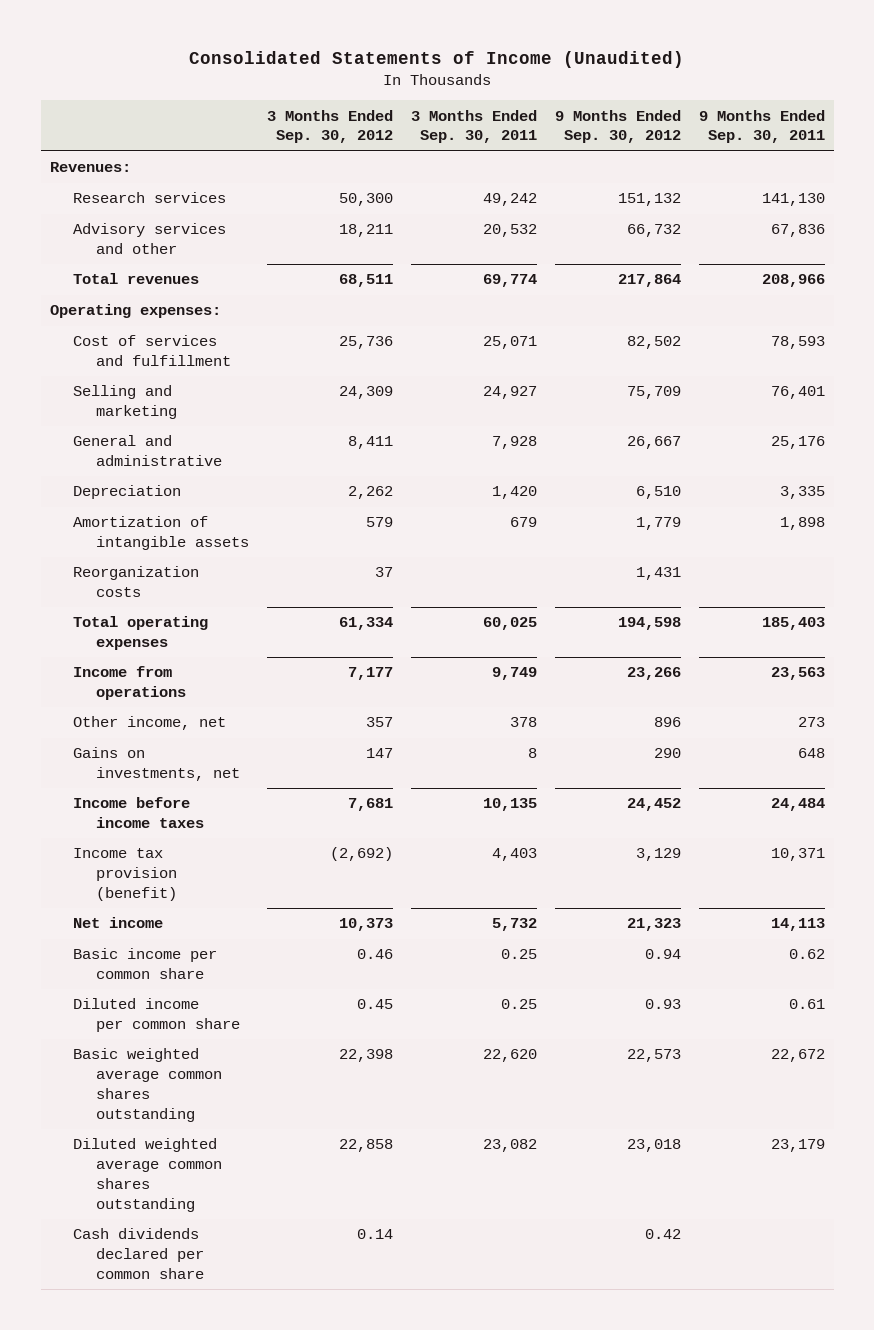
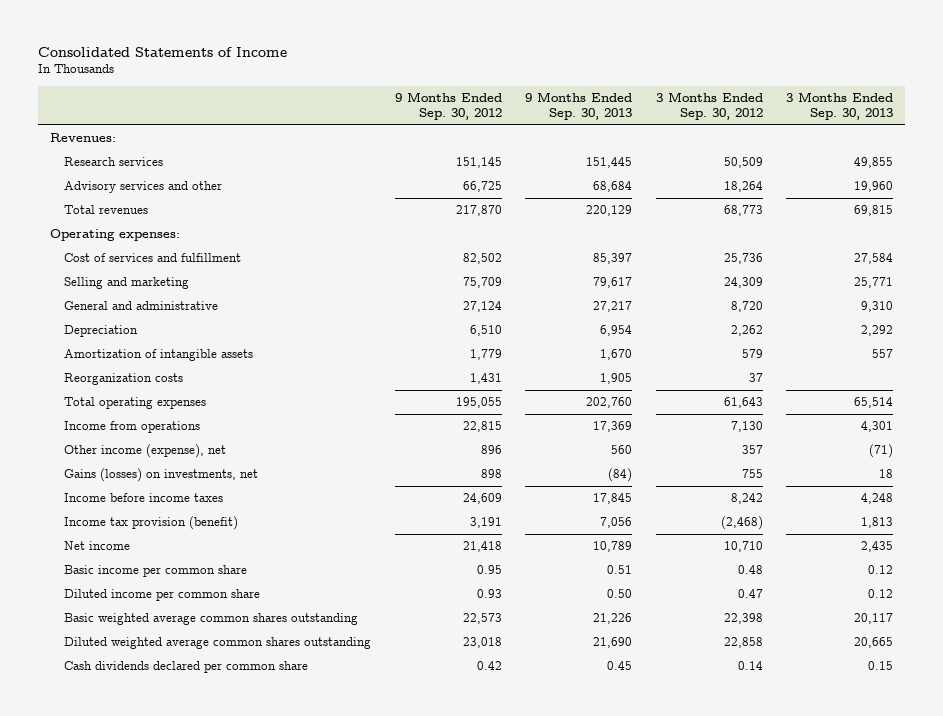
[189,51,685,69] Consolidated Statements of Income (Unaudited) -> [37,46,287,57] Consolidated Statements of Income
[410,109,537,144] 3 Months Ended Sep. 30, 2011 -> none
[698,109,825,144] 9 Months Ended Sep. 30, 2011 -> none
none -> [525,92,633,120] 9 Months Ended Sep. 30, 2013
none -> [786,92,894,120] 3 Months Ended Sep. 30, 2013
[338,193,393,207] 50,300 -> [723,157,763,169] 50,509
[617,193,681,207] 151,132 -> [455,157,502,169] 151,145
[338,224,393,238] 18,211 -> [723,181,763,193] 18,264
[626,224,681,238] 66,732 -> [462,181,502,193] 66,725
[338,274,393,288] 68,511 -> [723,205,763,217] 68,773
[617,274,681,288] 217,864 -> [455,205,502,217] 217,870
[347,436,393,450] 8,411 -> [730,301,763,313] 8,720
[626,436,681,450] 26,667 -> [462,301,502,313] 27,124
[338,617,393,631] 61,334 -> [723,397,763,409] 61,643
[617,617,681,631] 194,598 -> [455,397,502,409] 195,055
[347,667,393,681] 7,177 -> [730,421,763,433] 7,130
[626,667,681,681] 23,266 -> [462,421,502,433] 22,815
[72,716,226,731] Other income, net -> [64,444,227,459] Other income (expense), net
[72,747,240,782] Gains on investments, net -> [64,468,259,483] Gains (losses) on investments, net
[365,748,393,759] 147 -> [741,469,763,479] 755
[653,748,681,759] 290 -> [480,469,502,479] 898
[347,798,393,812] 7,681 -> [730,493,763,505] 8,242
[626,798,681,812] 24,452 -> [462,493,502,505] 24,609
[329,847,393,862] (2,692) -> [720,516,763,531] (2,468)
[635,848,681,862] 3,129 -> [469,517,502,529] 3,191
[338,918,393,932] 10,373 -> [723,541,763,553] 10,710
[626,918,681,932] 21,323 -> [462,541,502,553] 21,418
[356,949,393,960] 0.46 -> [737,565,763,575] 0.48
[644,949,681,960] 0.94 -> [476,565,502,575] 0.95
[356,999,393,1010] 0.45 -> [737,589,763,599] 0.47

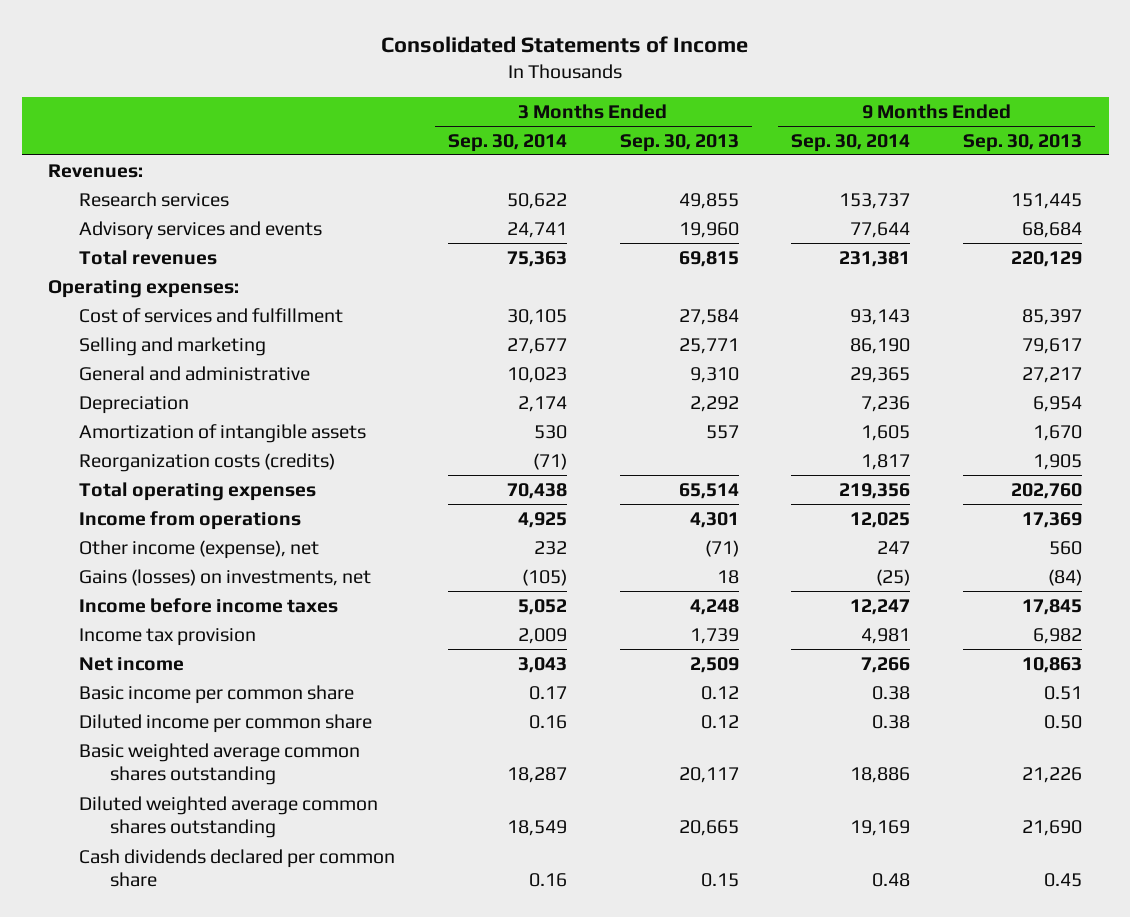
[394,92,502,120] 9 Months Ended Sep. 30, 2012 -> none
[655,92,763,120] 3 Months Ended Sep. 30, 2012 -> none
none -> [447,133,567,152] Sep. 30, 2014
none -> [791,133,911,152] Sep. 30, 2014
[64,181,223,194] Advisory services and other -> [79,220,323,240] Advisory services and events
[64,373,184,386] Reorganization costs -> [79,452,336,472] Reorganization costs (credits)
[64,516,239,531] Income tax provision (benefit) -> [79,627,257,646] Income tax provision
[600,517,633,529] 7,056 -> [1033,627,1083,644] 6,982
[861,517,894,529] 1,813 -> [689,627,739,644] 1,739
[593,541,633,553] 10,789 -> [1022,656,1083,673] 10,863
[861,541,894,553] 2,435 -> [689,656,739,673] 2,509

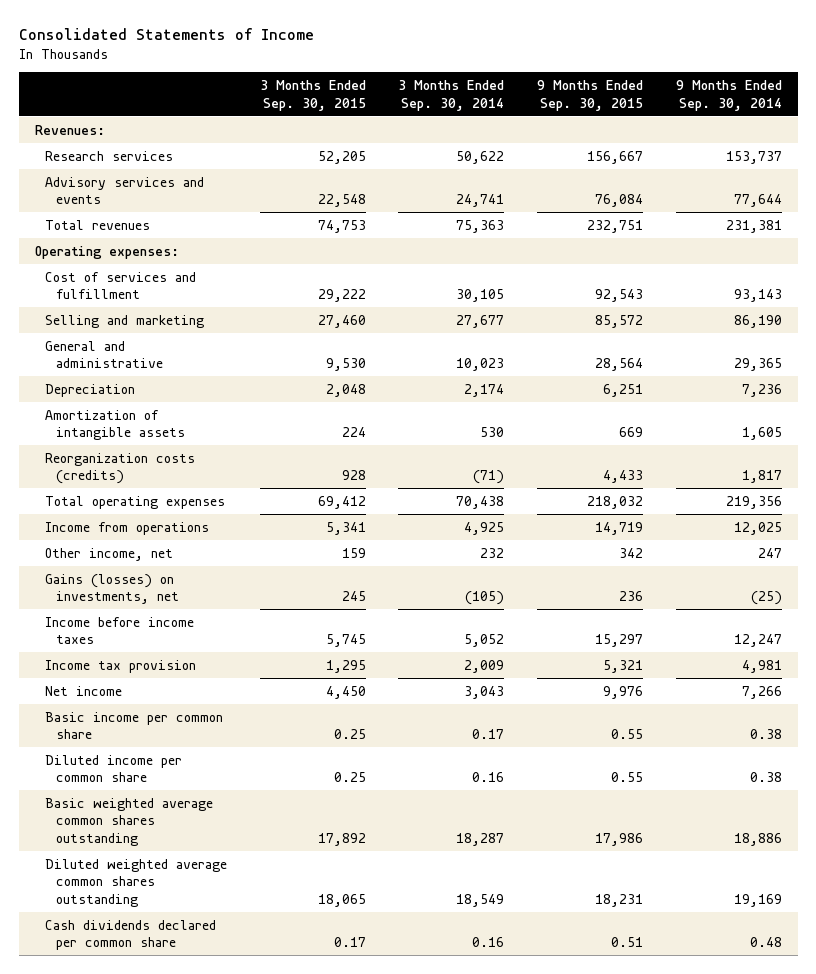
[619,133,739,152] Sep. 30, 2013 -> none
[963,133,1083,152] Sep. 30, 2013 -> none
none -> [259,80,366,111] 3 Months Ended Sep. 30, 2015
none -> [537,80,644,111] 9 Months Ended Sep. 30, 2015
[79,539,320,559] Other income (expense), net -> [45,547,174,561] Other income, net

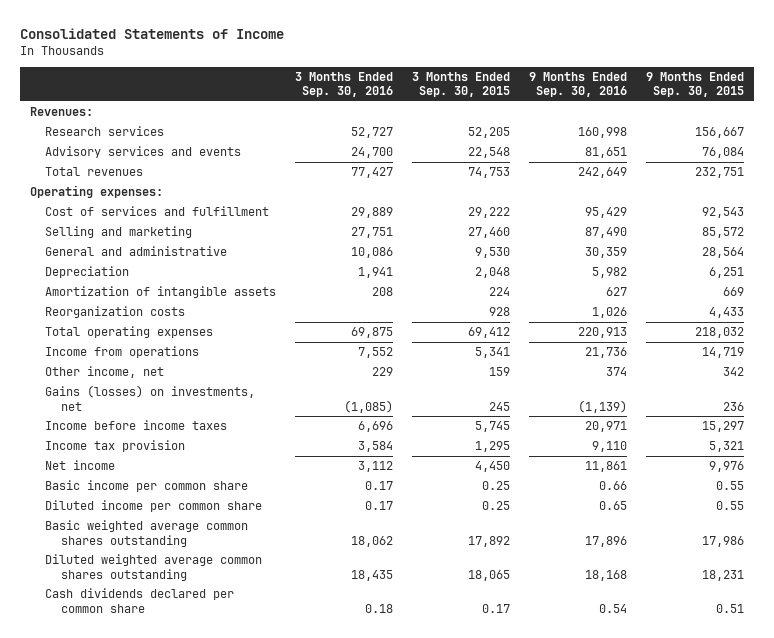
[398,80,505,111] 3 Months Ended Sep. 30, 2014 -> none
[675,80,782,111] 9 Months Ended Sep. 30, 2014 -> none
none -> [295,71,394,98] 3 Months Ended Sep. 30, 2016
none -> [529,71,628,98] 9 Months Ended Sep. 30, 2016
[45,452,196,485] Reorganization costs (credits) -> [45,306,186,319] Reorganization costs

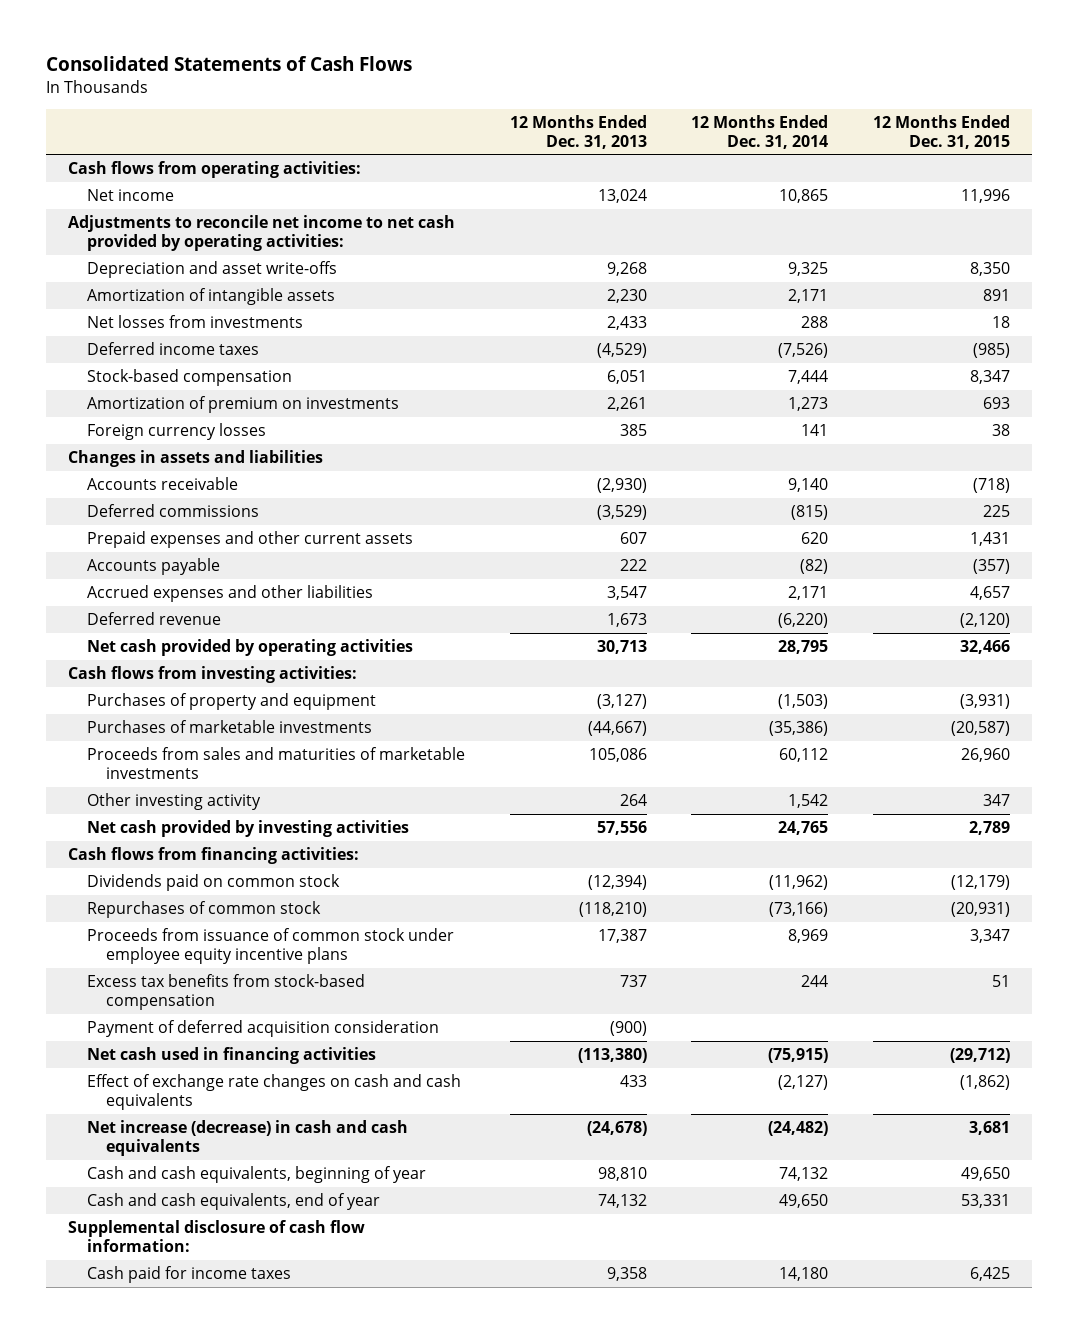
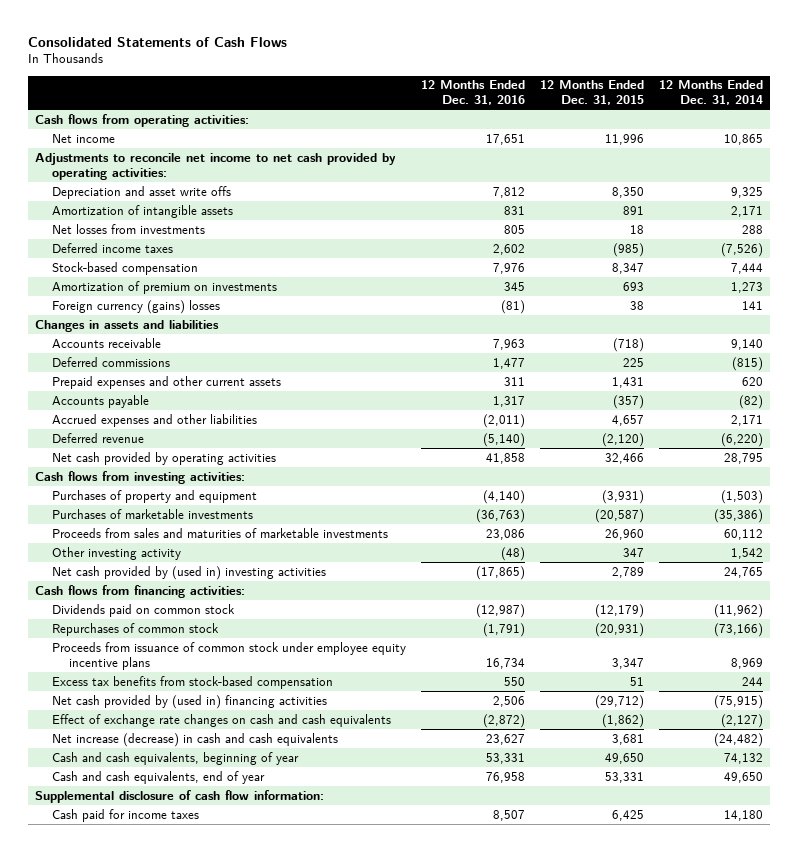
[509,114,647,149] 12 Months Ended Dec. 31, 2013 -> none
none -> [421,80,526,106] 12 Months Ended Dec. 31, 2016
[87,260,338,278] Depreciation and asset write-offs -> [52,185,232,199] Depreciation and asset write offs
[87,422,267,440] Foreign currency losses -> [52,299,221,314] Foreign currency (gains) losses
[87,819,410,837] Net cash provided by investing activities -> [52,565,327,580] Net cash provided by (used in) investing activities
[87,1019,440,1037] Payment of deferred acquisition consideration -> none
[87,1046,377,1064] Net cash used in financing activities -> [52,694,328,709] Net cash provided by (used in) financing activities

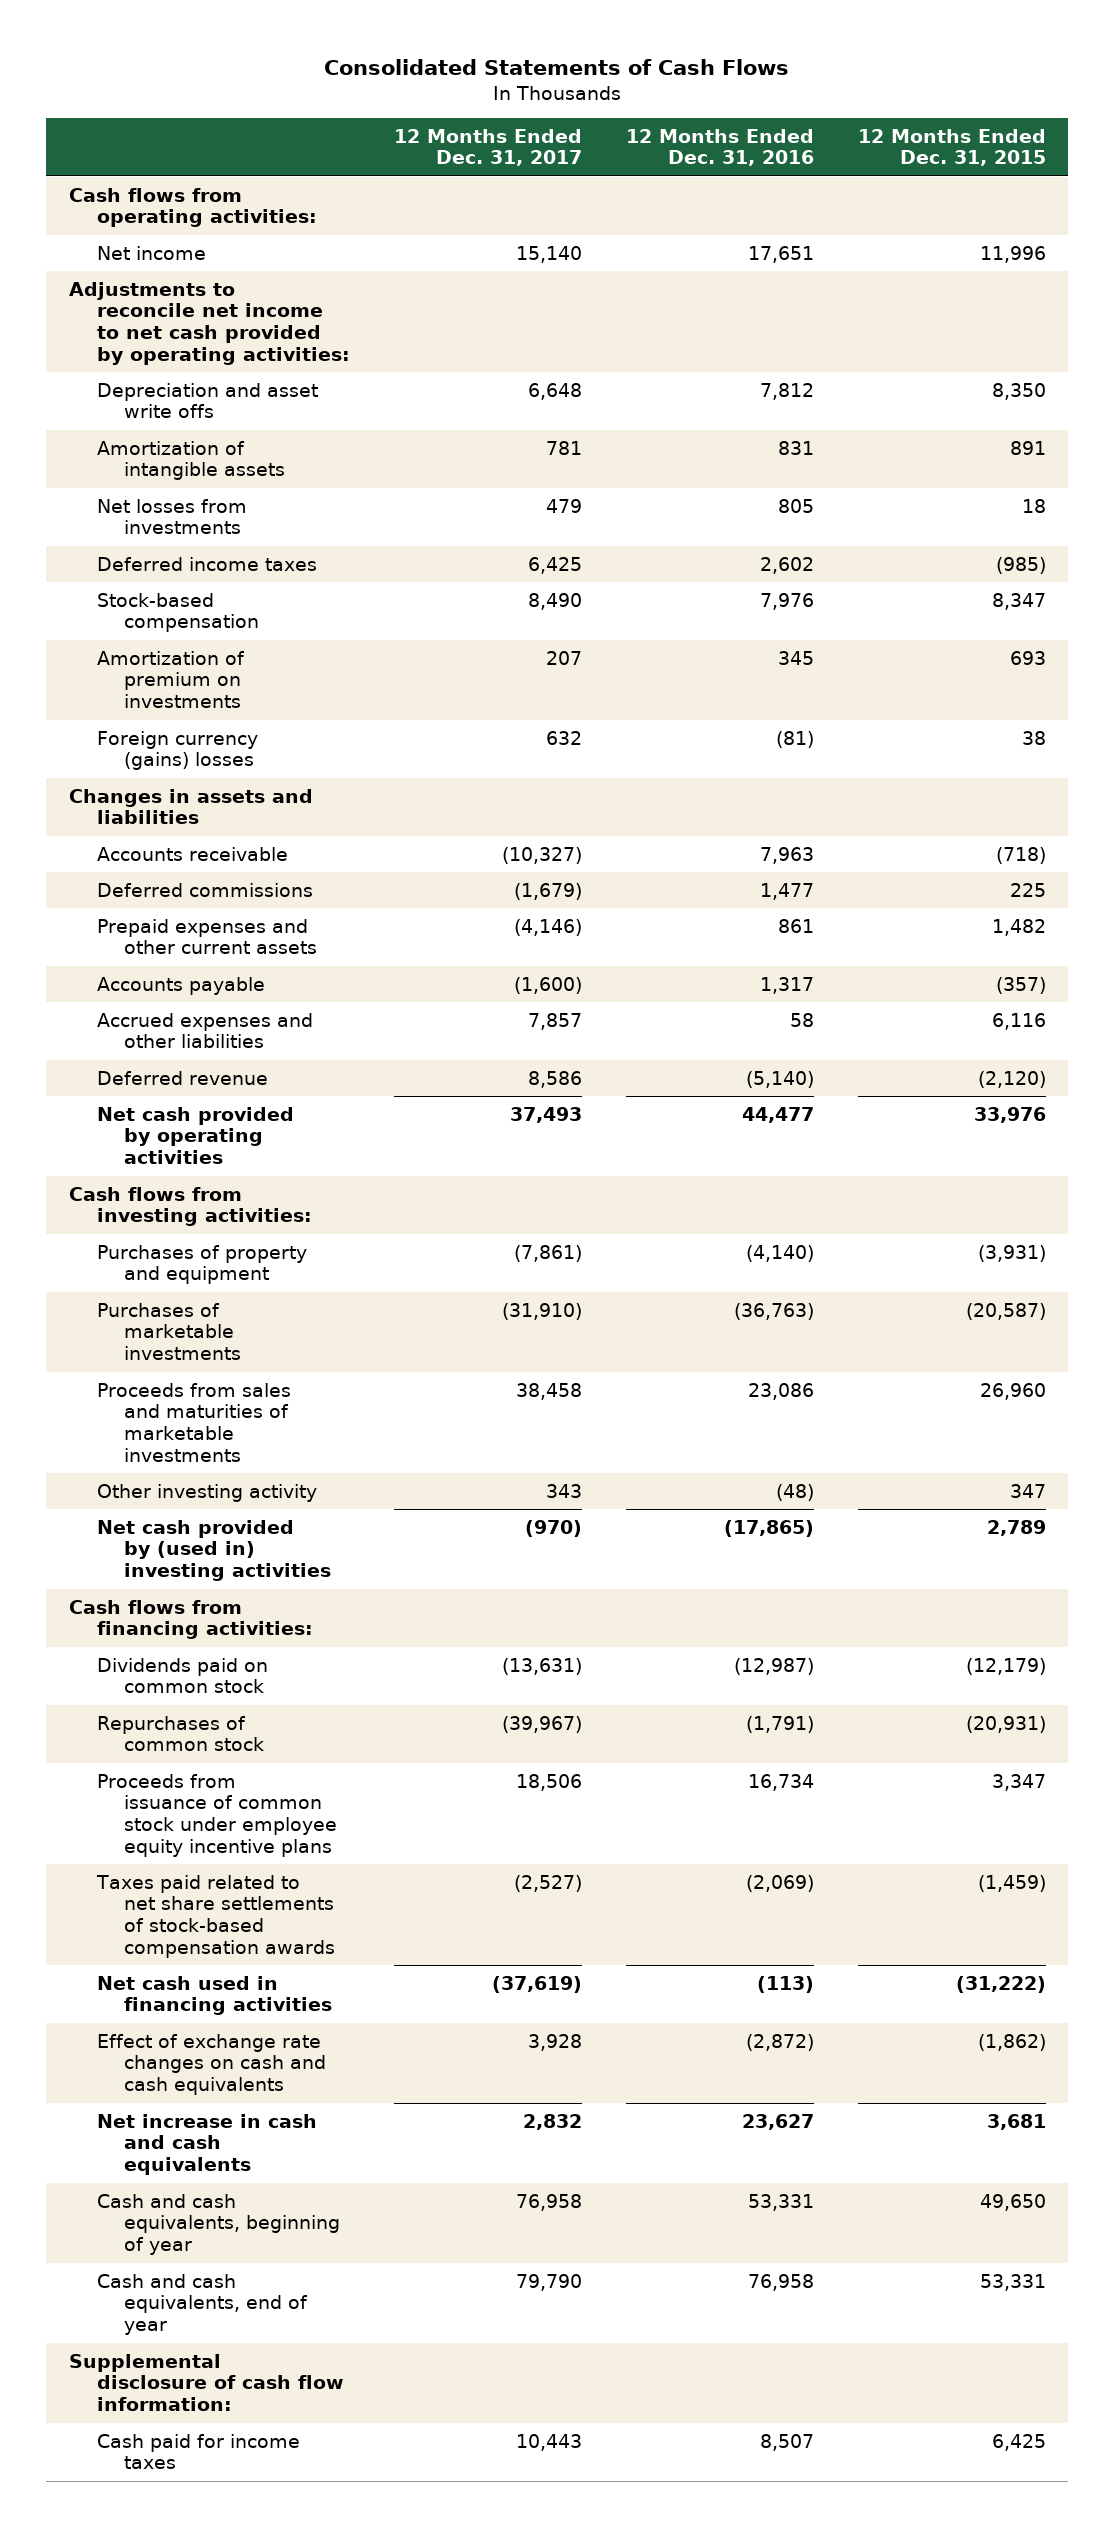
[658,80,763,106] 12 Months Ended Dec. 31, 2014 -> none
none -> [393,128,582,167] 12 Months Ended Dec. 31, 2017
[504,376,526,386] 311 -> [777,918,814,933] 861
[611,376,644,388] 1,431 -> [991,918,1046,936] 1,482
[483,413,526,428] (2,011) -> [789,1012,814,1027] 58
[611,414,644,426] 4,657 -> [991,1012,1046,1030] 6,116
[486,452,526,464] 41,858 -> [741,1106,814,1123] 44,477
[604,452,644,464] 32,466 -> [973,1106,1046,1123] 33,976
[52,675,334,689] Excess tax benefits from stock-based compensation -> none
none -> [95,1874,336,1959] Taxes paid related to net share settlements of stock-based compensation awards
[52,694,328,709] Net cash provided by (used in) financing activities -> [96,1975,333,2016] Net cash used in financing activities
[493,695,526,707] 2,506 -> [756,1975,814,1993] (113)
[594,694,644,709] (29,712) -> [955,1975,1046,1993] (31,222)
[52,732,339,747] Net increase (decrease) in cash and cash equivalents -> [96,2113,317,2176] Net increase in cash and cash equivalents

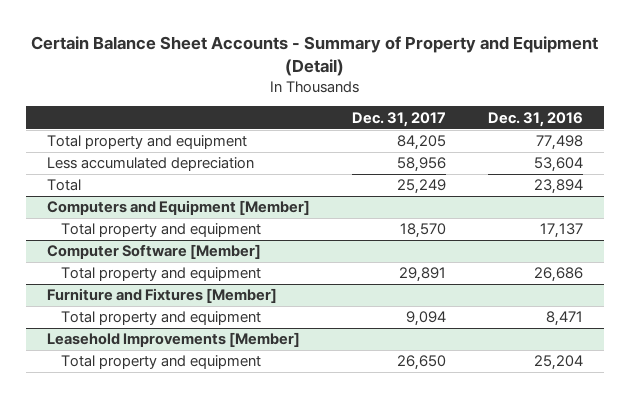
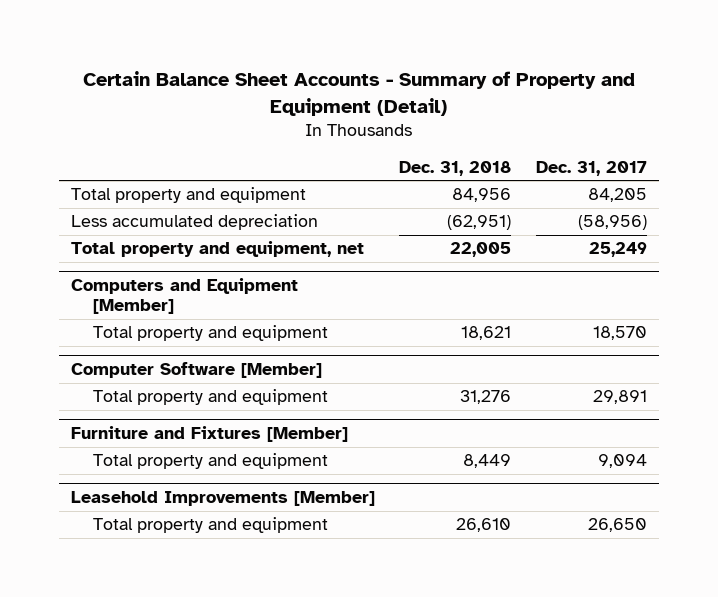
[487,111,583,127] Dec. 31, 2016 -> none
none -> [399,160,512,176] Dec. 31, 2018
[396,157,446,173] 58,956 -> [577,215,647,231] (58,956)
[46,179,81,192] Total -> [71,241,365,258] Total property and equipment, net

